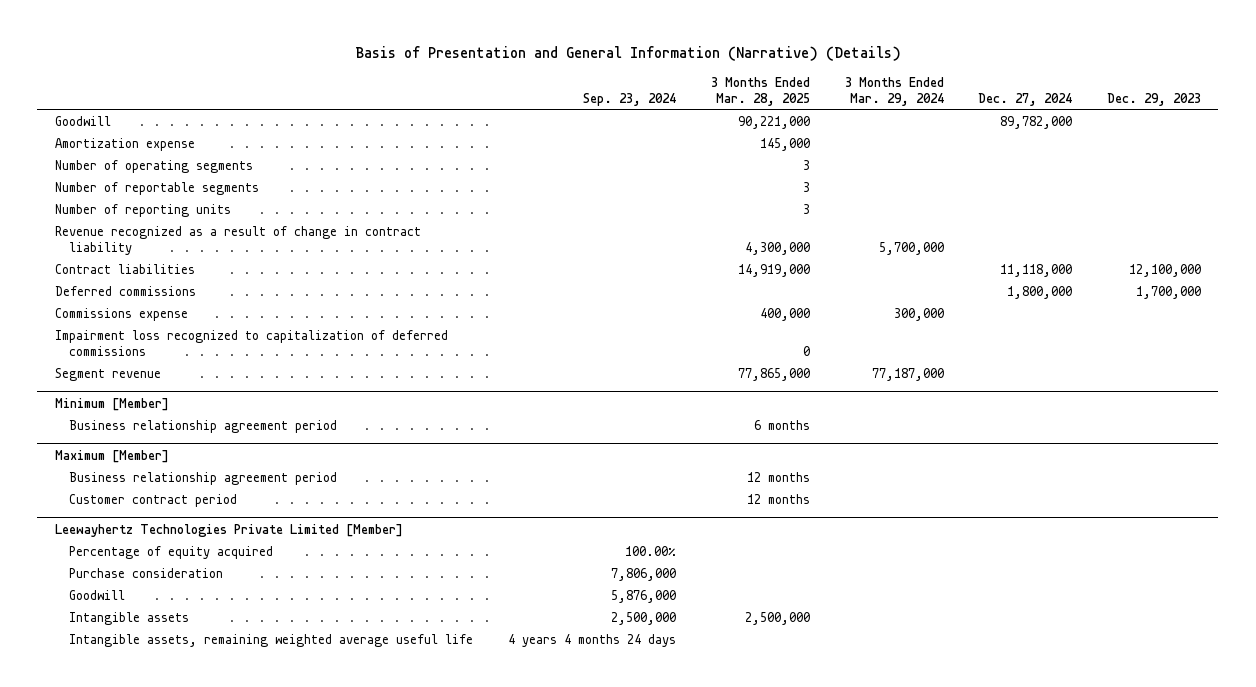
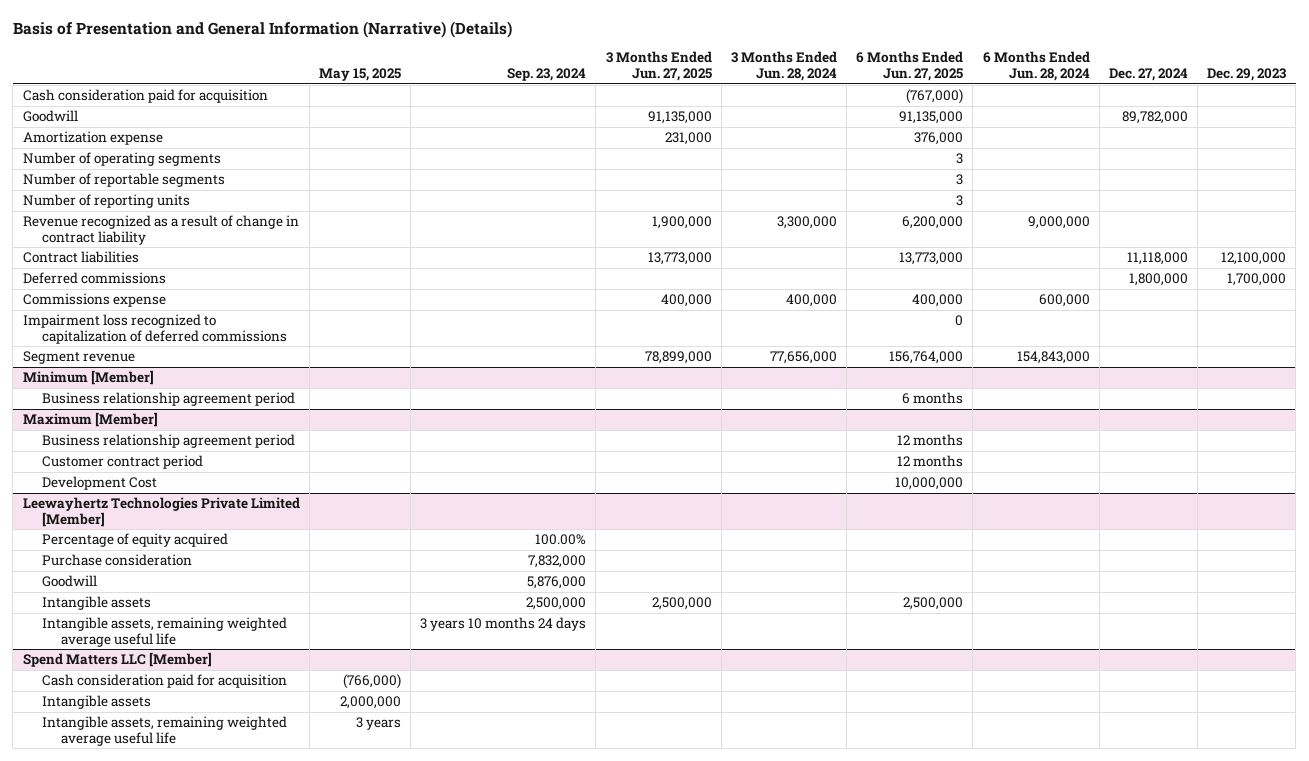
[710,76,810,106] 3 Months Ended Mar. 28, 2025 -> none
[844,76,944,106] 3 Months Ended Mar. 29, 2024 -> none
none -> [318,67,401,81] May 15, 2025
none -> [605,51,712,81] 3 Months Ended Jun. 27, 2025
none -> [730,51,837,81] 3 Months Ended Jun. 28, 2024
none -> [856,51,964,81] 6 Months Ended Jun. 27, 2025
none -> [982,51,1090,81] 6 Months Ended Jun. 28, 2024
none -> [22,89,268,104] Cash consideration paid for acquisition
none -> [41,476,157,491] Development Cost
[611,567,677,581] 7,806,000 -> [528,555,587,569] 7,832,000
[508,633,677,647] 4 years 4 months 24 days -> [420,617,587,632] 3 years 10 months 24 days
none -> [22,652,212,668] Spend Matters LLC [Member]
none -> [41,674,287,689] Cash consideration paid for acquisition
none -> [41,695,151,710] Intangible assets
none -> [41,716,287,746] Intangible assets, remaining weighted average useful life

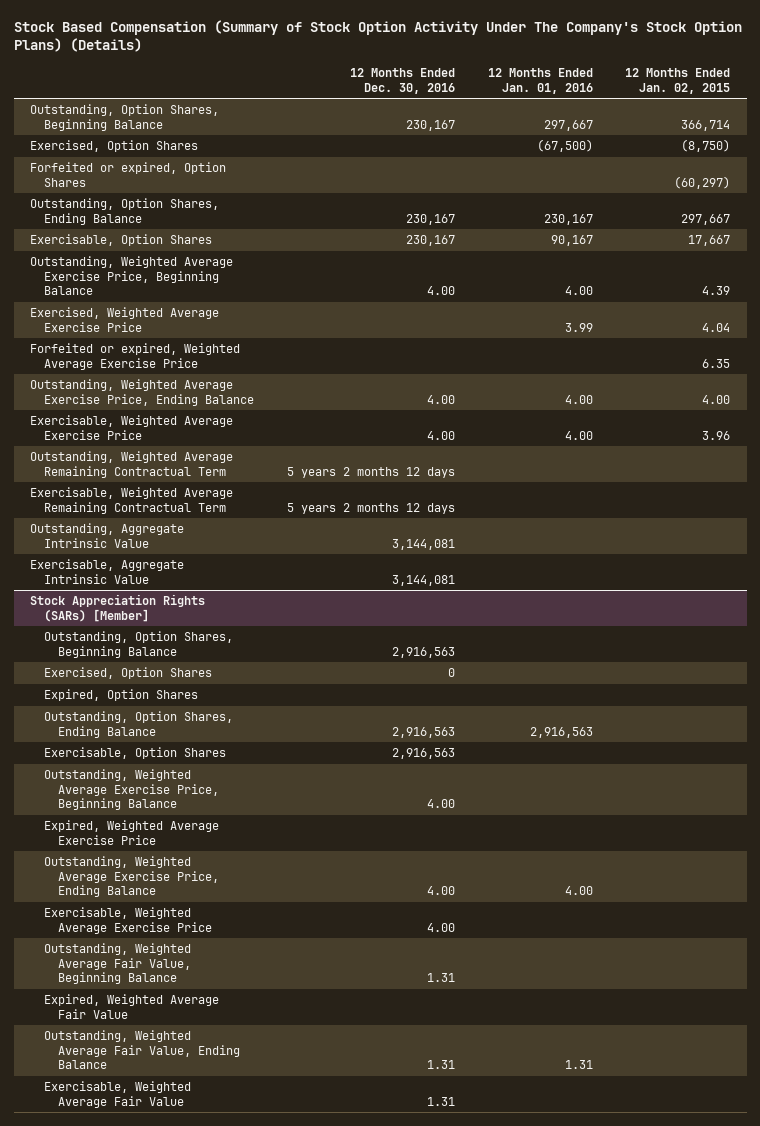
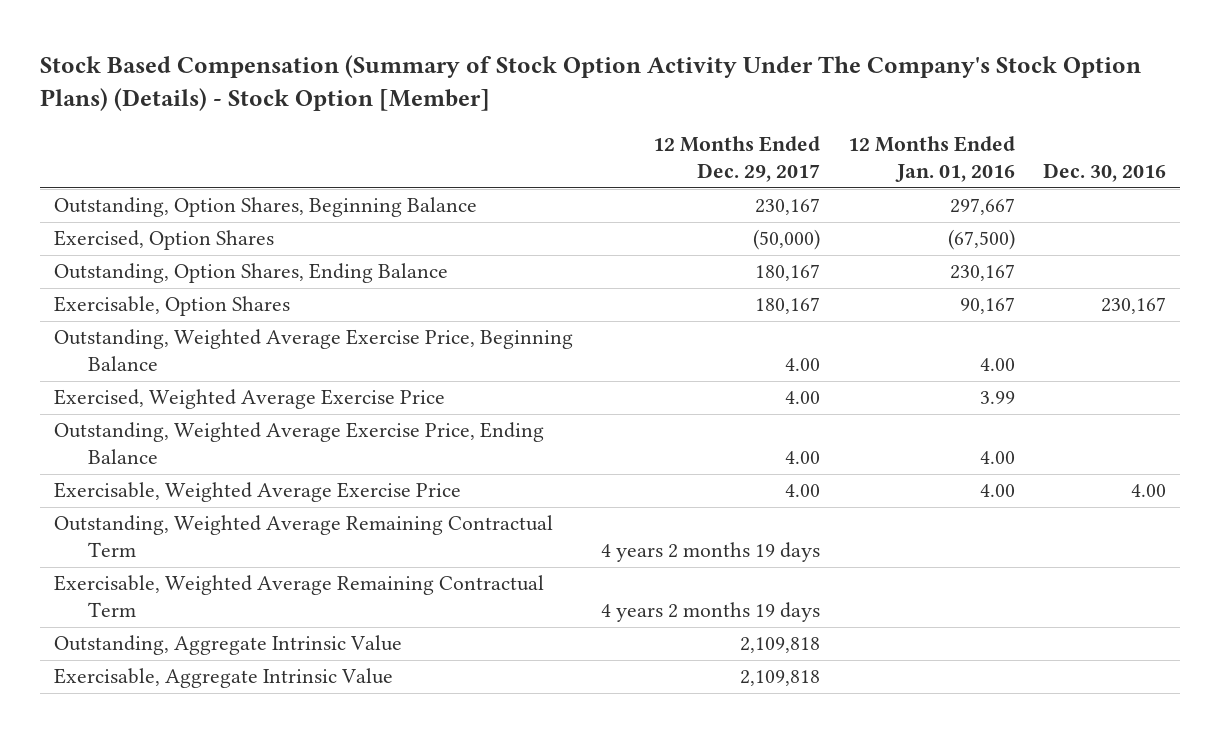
[13,19,742,53] Stock Based Compensation (Summary of Stock Option Activity Under The Company's Stock Option Plans) (Details) -> [40,55,1142,112] Stock Based Compensation (Summary of Stock Option Activity Under The Company's Stock Option Plans) (Details) - Stock Option [Member]
[349,68,455,94] 12 Months Ended Dec. 30, 2016 -> none
[625,68,731,94] 12 Months Ended Jan. 02, 2015 -> none
none -> [653,135,821,182] 12 Months Ended Dec. 29, 2017
none -> [1043,162,1167,182] Dec. 30, 2016
[30,162,227,187] Forfeited or expired, Option Shares -> none
[30,343,241,370] Forfeited or expired, Weighted Average Exercise Price -> none
[30,594,206,622] Stock Appreciation Rights (SARs) [Member] -> none
[44,631,234,658] Outstanding, Option Shares, Beginning Balance -> none
[44,667,213,680] Exercised, Option Shares -> none
[44,689,199,702] Expired, Option Shares -> none
[44,711,234,738] Outstanding, Option Shares, Ending Balance -> none
[44,747,227,760] Exercisable, Option Shares -> none
[44,769,220,811] Outstanding, Weighted Average Exercise Price, Beginning Balance -> none
[44,820,220,845] Expired, Weighted Average Exercise Price -> none
[44,856,220,898] Outstanding, Weighted Average Exercise Price, Ending Balance -> none
[44,907,213,934] Exercisable, Weighted Average Exercise Price -> none
[44,943,192,985] Outstanding, Weighted Average Fair Value, Beginning Balance -> none
[44,994,220,1019] Expired, Weighted Average Fair Value -> none
[44,1030,241,1070] Outstanding, Weighted Average Fair Value, Ending Balance -> none
[44,1081,192,1108] Exercisable, Weighted Average Fair Value -> none

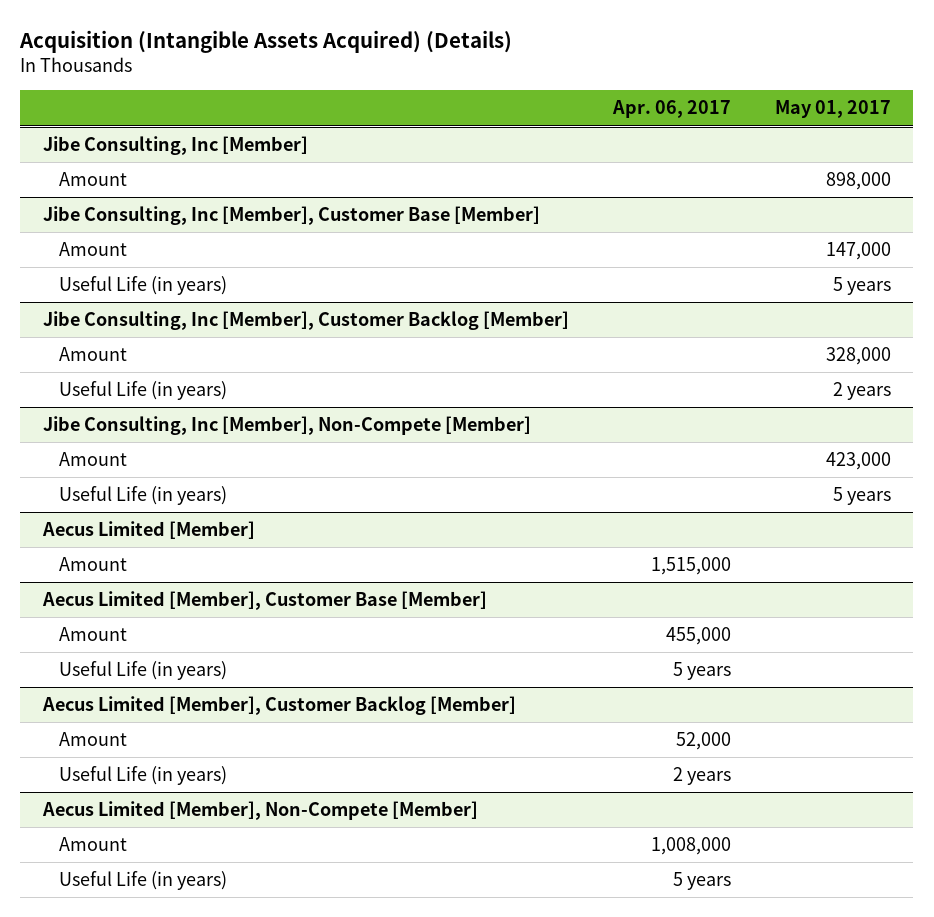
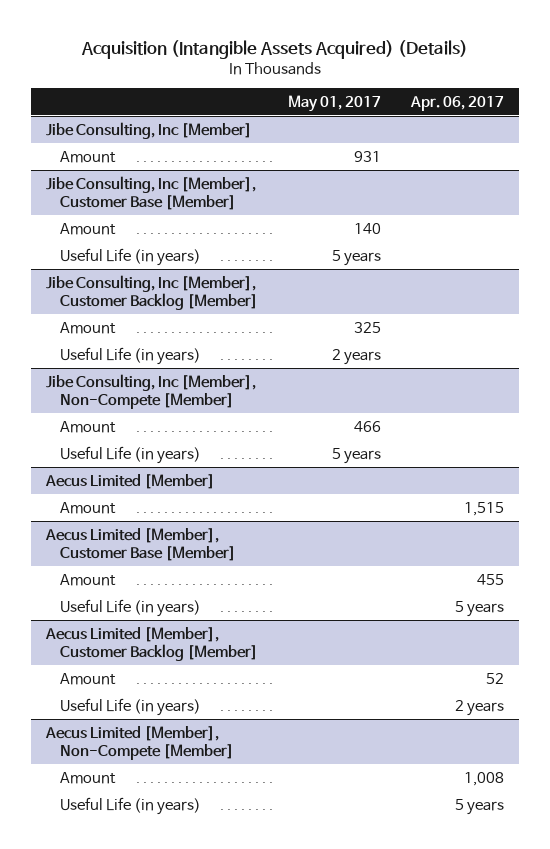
[826,172,892,191] 898,000 -> [353,150,381,162] 931
[826,242,892,261] 147,000 -> [353,222,381,234] 140
[826,347,892,366] 328,000 -> [353,321,381,333] 325
[826,452,892,471] 423,000 -> [353,420,381,432] 466
[650,557,731,576] 1,515,000 -> [463,501,504,516] 1,515
[665,627,731,646] 455,000 -> [476,573,504,585] 455
[675,732,731,751] 52,000 -> [485,672,504,684] 52
[650,837,731,856] 1,008,000 -> [463,771,504,786] 1,008

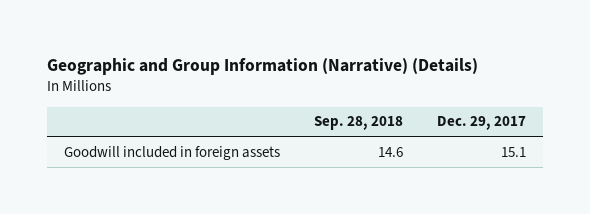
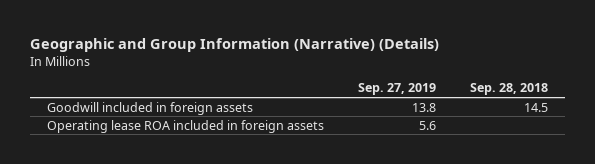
[436,116,526,131] Dec. 29, 2017 -> none
none -> [358,83,437,96] Sep. 27, 2019
[377,146,403,157] 14.6 -> [524,102,549,112] 14.5
none -> [47,119,325,133] Operating lease ROA included in foreign assets

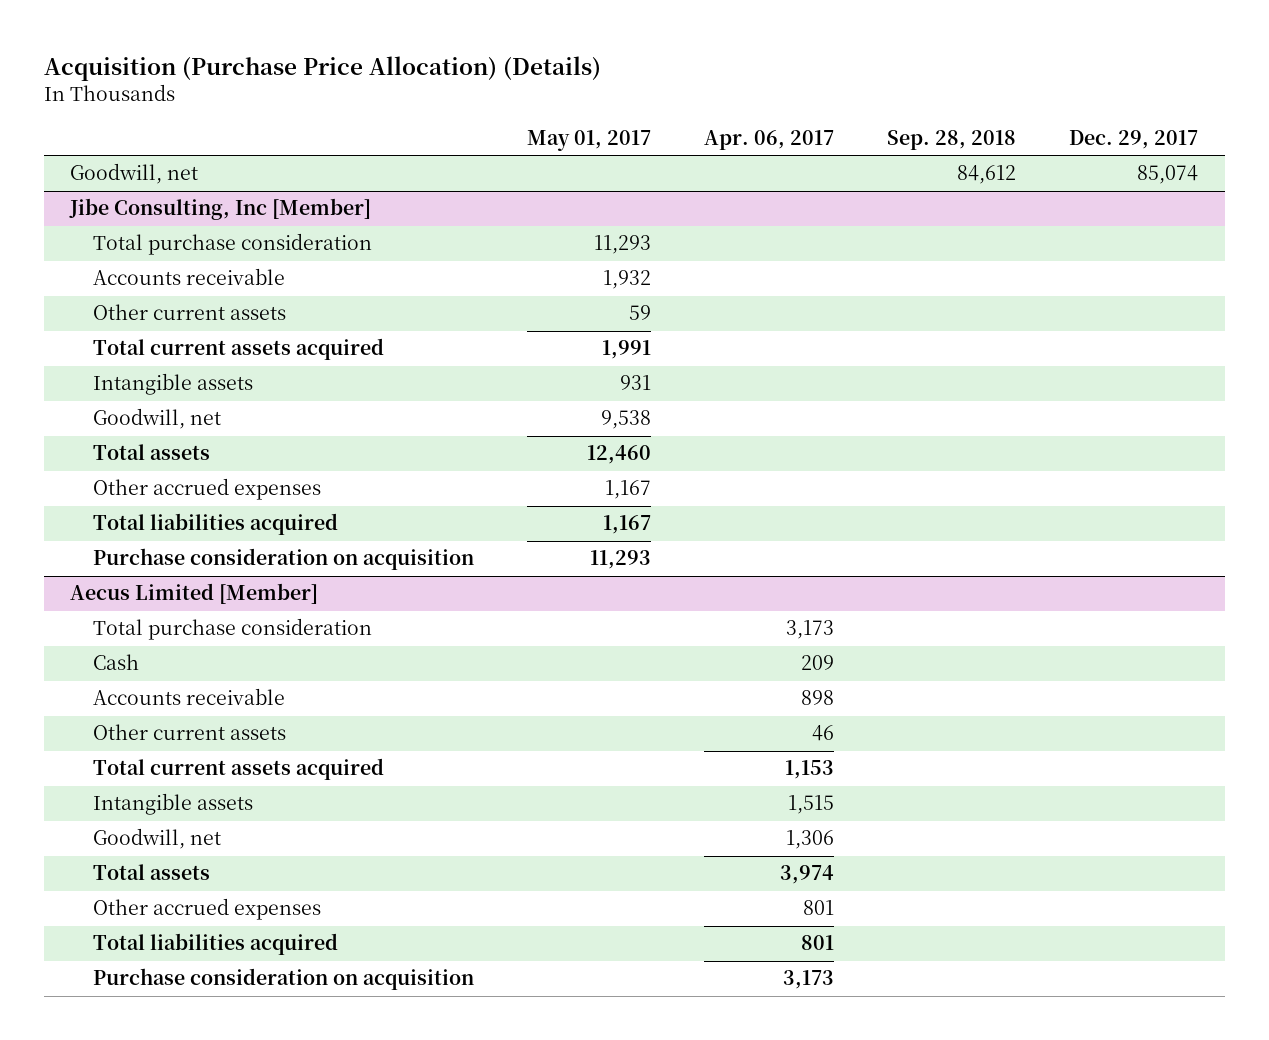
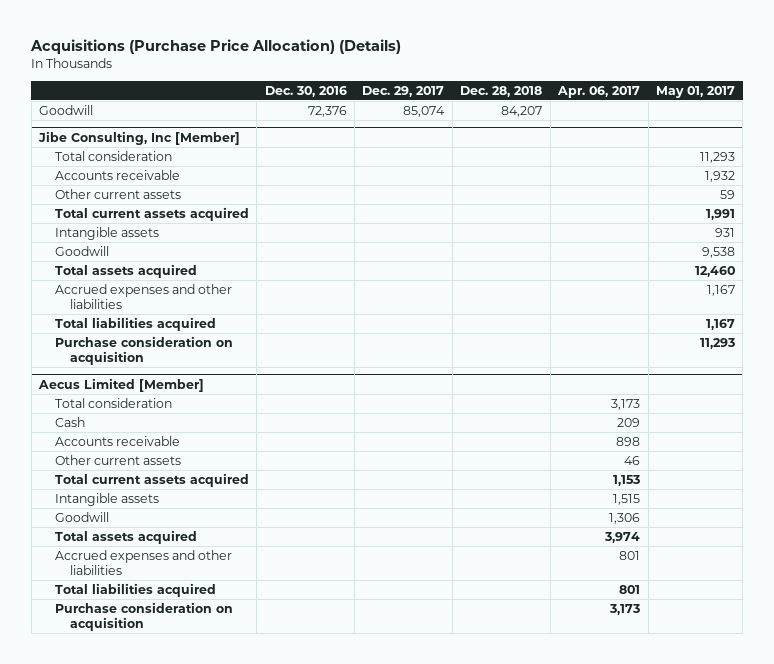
[43,55,601,81] Acquisition (Purchase Price Allocation) (Details) -> [30,39,402,55] Acquisitions (Purchase Price Allocation) (Details)
[887,130,1017,151] Sep. 28, 2018 -> none
none -> [264,85,347,97] Dec. 30, 2016
none -> [460,85,543,97] Dec. 28, 2018
[70,163,199,185] Goodwill, net -> [39,104,94,115] Goodwill
[93,233,373,256] Total purchase consideration -> [54,150,172,161] Total consideration
[93,408,222,430] Goodwill, net -> [54,245,109,256] Goodwill
[93,444,211,461] Total assets -> [54,263,197,278] Total assets acquired
[93,478,322,501] Other accrued expenses -> [54,283,232,310] Accrued expenses and other liabilities
[93,618,373,641] Total purchase consideration -> [54,397,172,408] Total consideration
[93,828,222,850] Goodwill, net -> [54,511,109,522] Goodwill
[93,864,211,881] Total assets -> [54,529,197,544] Total assets acquired
[93,898,322,921] Other accrued expenses -> [54,549,232,576] Accrued expenses and other liabilities

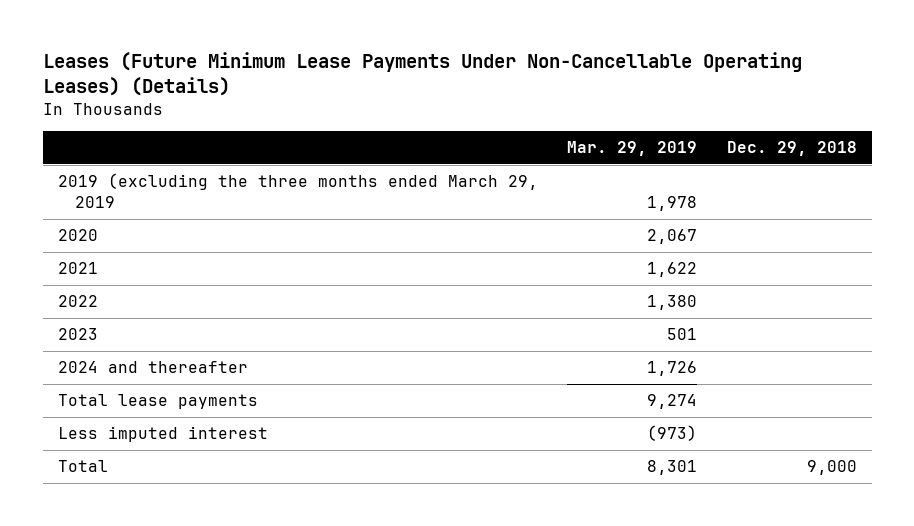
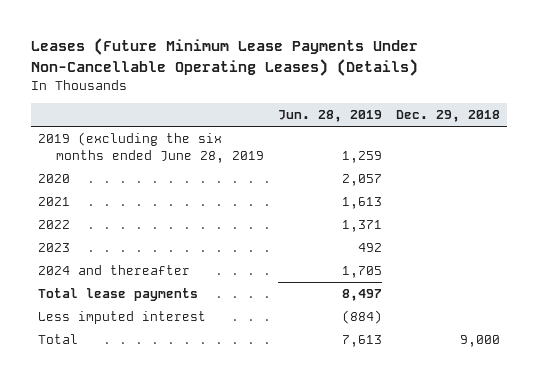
[567,141,698,157] Mar. 29, 2019 -> none
none -> [277,110,382,123] Jun. 28, 2019
[57,173,538,209] 2019 (excluding the three months ended March 29, 2019 -> [37,132,264,163] 2019 (excluding the six months ended June 28, 2019

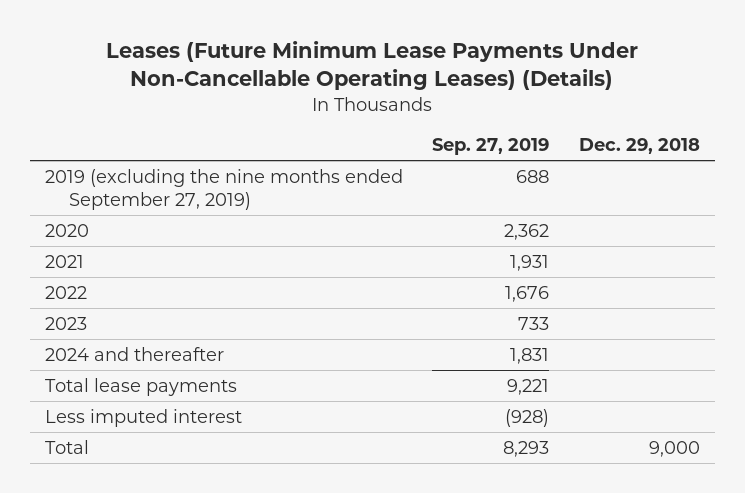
[277,110,382,123] Jun. 28, 2019 -> none
none -> [432,137,550,155] Sep. 27, 2019
[37,132,264,163] 2019 (excluding the six months ended June 28, 2019 -> [44,168,403,210] 2019 (excluding the nine months ended September 27, 2019)

